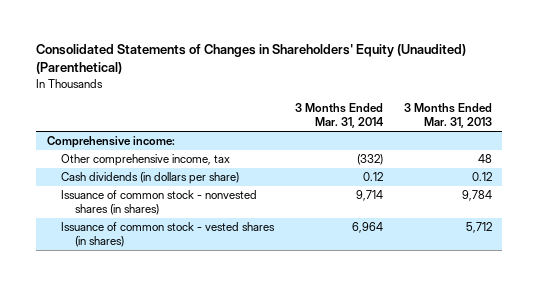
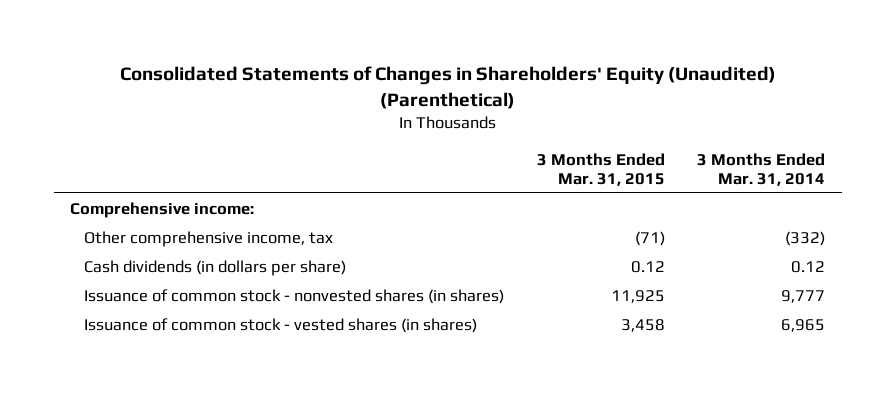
[403,103,492,129] 3 Months Ended Mar. 31, 2013 -> none
none -> [536,152,665,186] 3 Months Ended Mar. 31, 2015
[355,190,383,202] 9,714 -> [781,289,826,303] 9,777
[351,222,383,234] 6,964 -> [781,318,826,332] 6,965

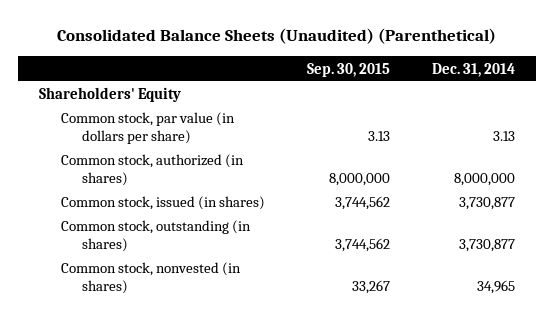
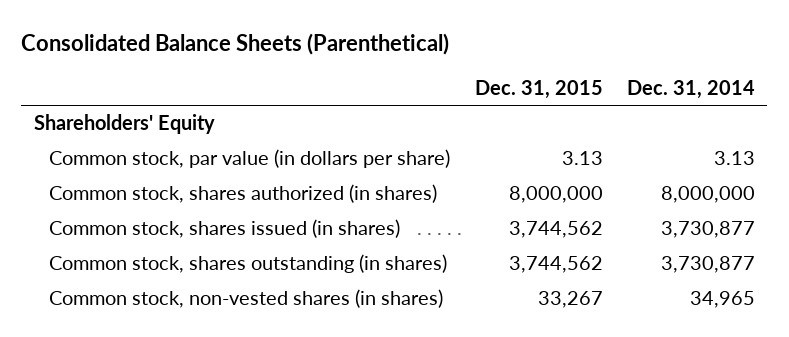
[56,28,496,45] Consolidated Balance Sheets (Unaudited) (Parenthetical) -> [21,33,450,56] Consolidated Balance Sheets (Parenthetical)
[306,62,390,77] Sep. 30, 2015 -> none
none -> [474,79,603,99] Dec. 31, 2015
[60,154,244,186] Common stock, authorized (in shares) -> [48,184,437,204] Common stock, shares authorized (in shares)
[60,196,265,211] Common stock, issued (in shares) -> [48,219,400,239] Common stock, shares issued (in shares)
[60,220,251,252] Common stock, outstanding (in shares) -> [48,254,447,274] Common stock, shares outstanding (in shares)
[60,262,241,294] Common stock, nonvested (in shares) -> [48,289,443,309] Common stock, non-vested shares (in shares)

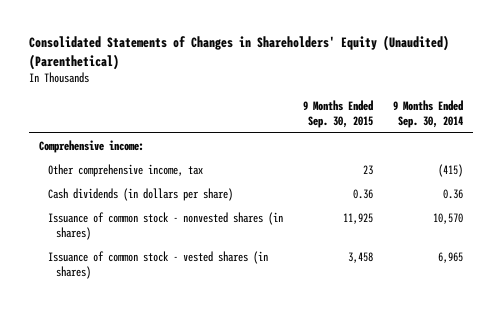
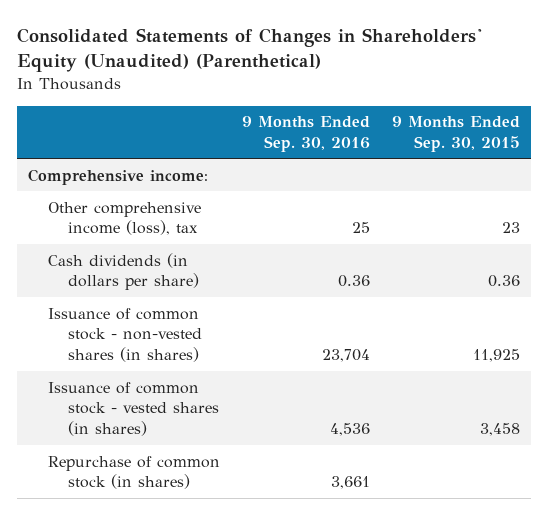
[392,99,463,129] 9 Months Ended Sep. 30, 2014 -> none
none -> [241,116,370,152] 9 Months Ended Sep. 30, 2016
[47,164,203,178] Other comprehensive income, tax -> [48,201,202,236] Other comprehensive income (loss), tax
[47,212,283,241] Issuance of common stock - nonvested shares (in shares) -> [48,307,203,363] Issuance of common stock - non-vested shares (in shares)
none -> [48,455,221,490] Repurchase of common stock (in shares)

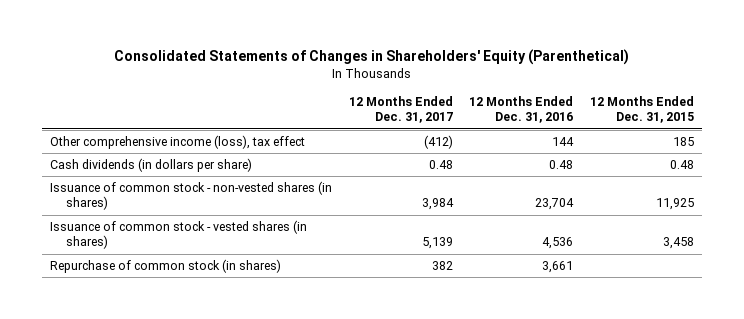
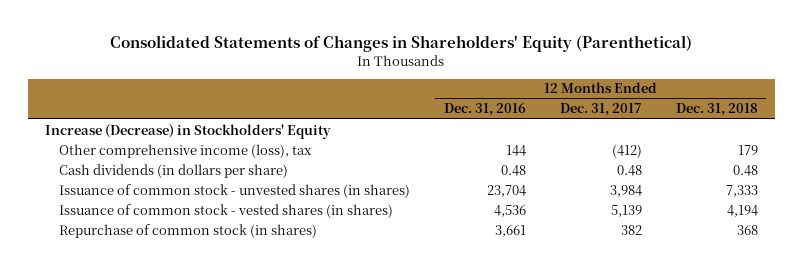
[589,95,694,124] 12 Months Ended Dec. 31, 2015 -> none
none -> [675,103,758,117] Dec. 31, 2018
none -> [44,123,331,139] Increase (Decrease) in Stockholders' Equity
[50,134,306,149] Other comprehensive income (loss), tax effect -> [58,143,312,158] Other comprehensive income (loss), tax
[50,180,333,211] Issuance of common stock - non-vested shares (in shares) -> [58,183,410,198] Issuance of common stock - unvested shares (in shares)

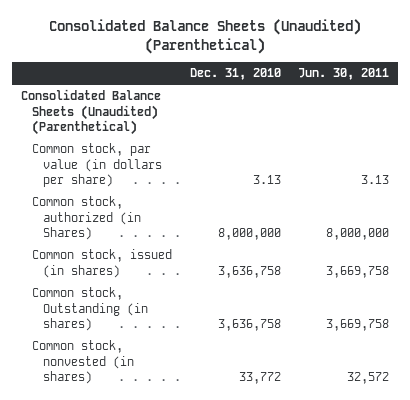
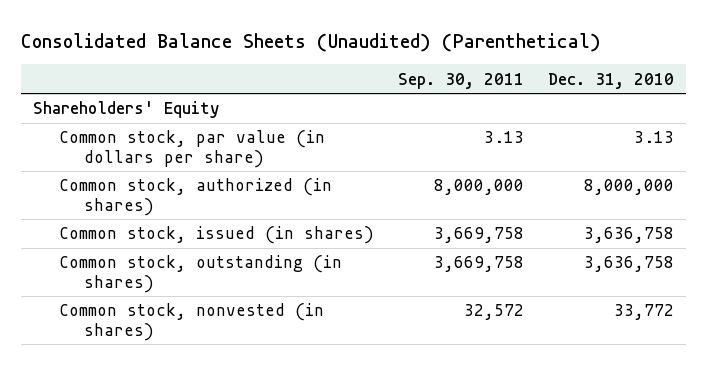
[298,68,390,81] Jun. 30, 2011 -> none
none -> [397,72,524,89] Sep. 30, 2011
[20,89,161,136] Consolidated Balance Sheets (Unaudited) (Parenthetical) -> none
none -> [33,101,221,119] Shareholders' Equity
[31,196,141,241] Common stock, authorized (in Shares) -> [58,178,332,216] Common stock, authorized (in shares)
[31,287,148,332] Common stock, Outstanding (in shares) -> [58,255,342,293] Common stock, outstanding (in shares)

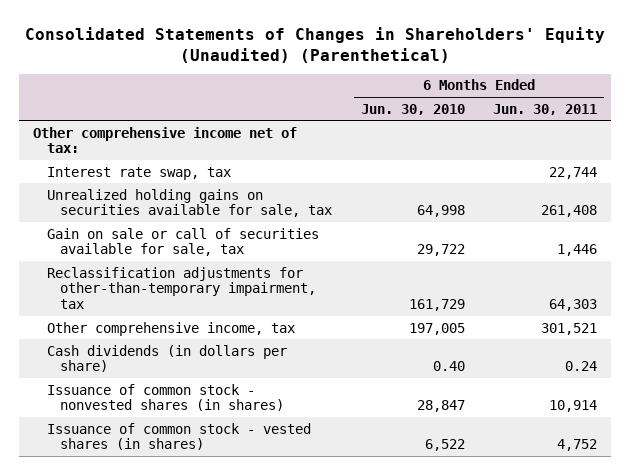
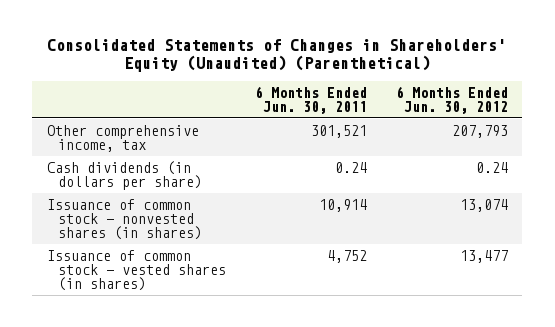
[360,103,465,115] Jun. 30, 2010 -> none
none -> [395,85,508,114] 6 Months Ended Jun. 30, 2012
[33,126,298,154] Other comprehensive income net of tax: -> none
[46,166,231,180] Interest rate swap, tax -> none
[46,188,333,218] Unrealized holding gains on securities available for sale, tax -> none
[46,227,319,257] Gain on sale or call of securities available for sale, tax -> none
[46,266,317,310] Reclassification adjustments for other-than-temporary impairment, tax -> none

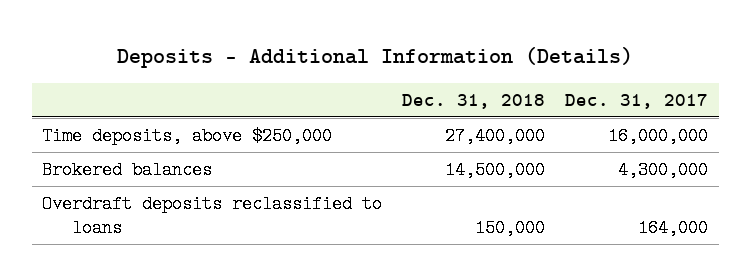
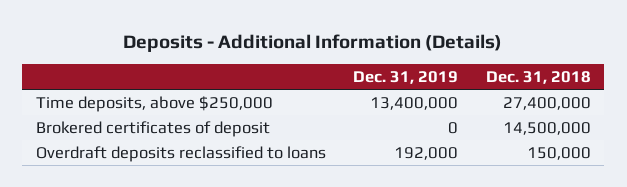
[565,93,709,109] Dec. 31, 2017 -> none
none -> [353,71,459,85] Dec. 31, 2019
[42,161,213,180] Brokered balances -> [36,120,271,137] Brokered certificates of deposit

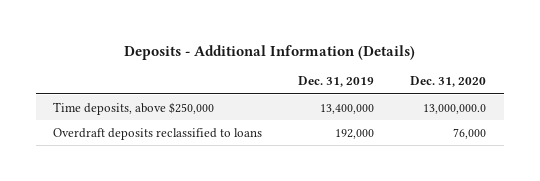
[485,71,591,85] Dec. 31, 2018 -> none
none -> [410,76,487,88] Dec. 31, 2020
[36,120,271,137] Brokered certificates of deposit -> none

